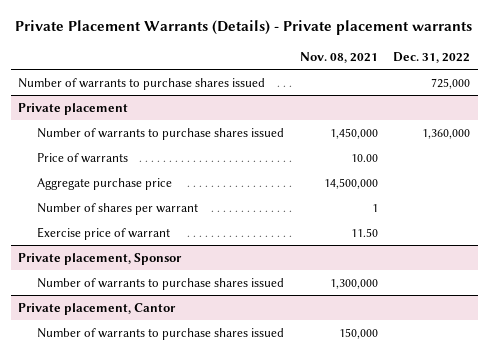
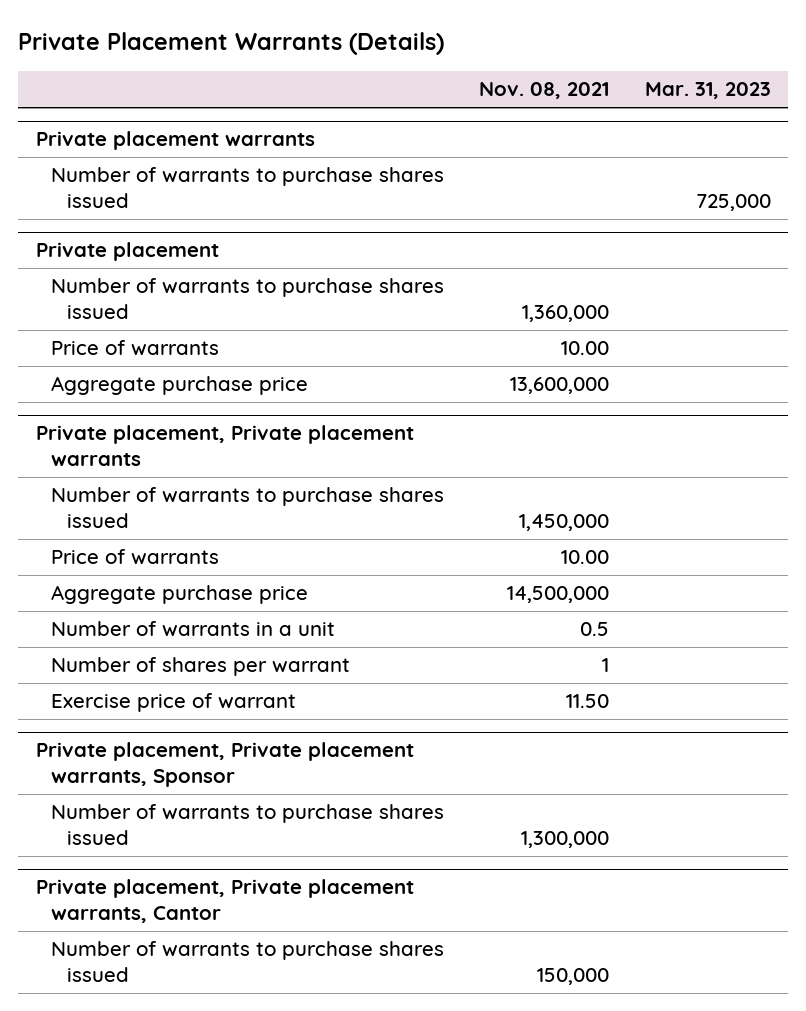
[15,19,473,35] Private Placement Warrants (Details) - Private placement warrants -> [18,32,445,56] Private Placement Warrants (Details)
[393,51,471,63] Dec. 31, 2022 -> none
none -> [644,82,771,100] Mar. 31, 2023
none -> [35,131,315,151] Private placement warrants
none -> [51,278,445,320] Number of warrants to purchase shares issued
none -> [51,340,220,357] Price of warrants
none -> [51,376,309,396] Aggregate purchase price
none -> [35,425,414,467] Private placement, Private placement warrants
none -> [51,621,336,638] Number of warrants in a unit
[18,252,183,265] Private placement, Sponsor -> [35,742,414,788] Private placement, Private placement warrants, Sponsor
[18,302,177,315] Private placement, Cantor -> [35,879,414,924] Private placement, Private placement warrants, Cantor

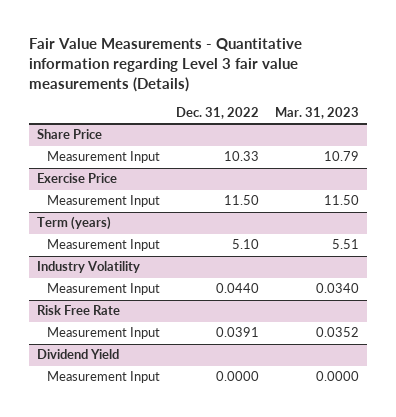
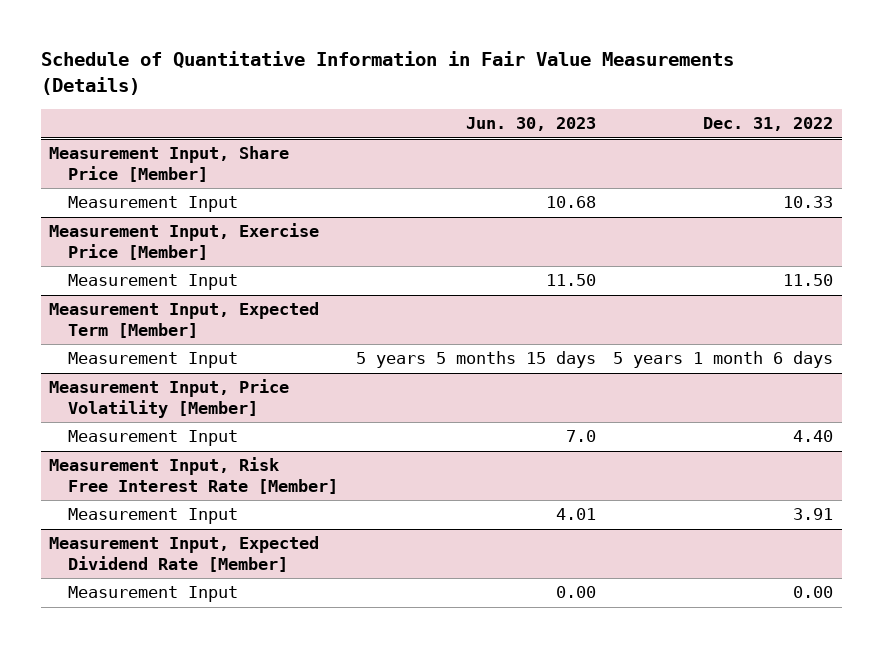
[28,37,302,92] Fair Value Measurements - Quantitative information regarding Level 3 fair value measurements (Details) -> [40,51,734,96] Schedule of Quantitative Information in Fair Value Measurements (Details)
[275,106,360,119] Mar. 31, 2023 -> none
none -> [465,117,596,132] Jun. 30, 2023
[36,129,102,140] Share Price -> [49,146,290,182] Measurement Input, Share Price [Member]
[36,173,117,184] Exercise Price -> [49,223,320,260] Measurement Input, Exercise Price [Member]
[36,216,111,231] Term (years) -> [49,302,320,338] Measurement Input, Expected Term [Member]
[232,239,260,250] 5.10 -> [613,351,834,369] 5 years 1 month 6 days
[36,261,140,274] Industry Volatility -> [49,379,290,418] Measurement Input, Price Volatility [Member]
[216,283,260,294] 0.0440 -> [793,430,834,443] 4.40
[36,305,120,316] Risk Free Rate -> [49,457,338,494] Measurement Input, Risk Free Interest Rate [Member]
[216,327,260,338] 0.0391 -> [793,508,834,521] 3.91
[36,349,119,360] Dividend Yield -> [49,536,320,572] Measurement Input, Expected Dividend Rate [Member]
[216,371,260,382] 0.0000 -> [793,586,834,599] 0.00

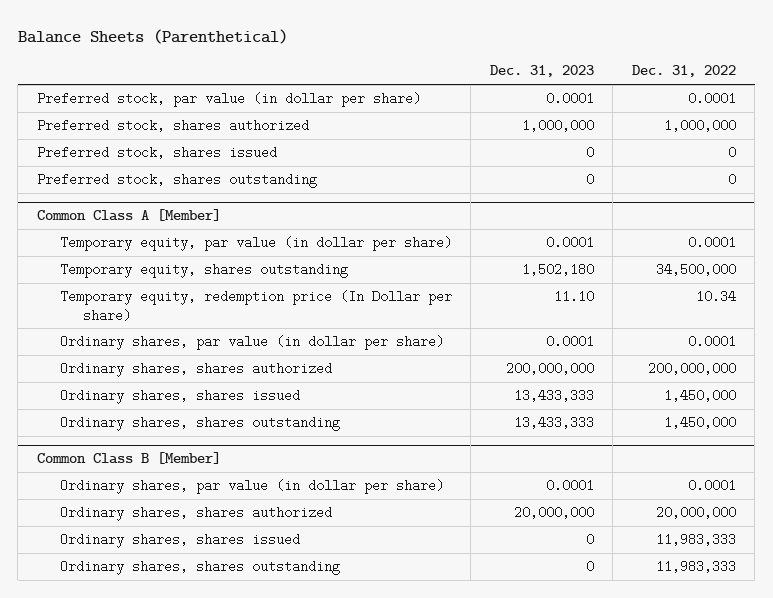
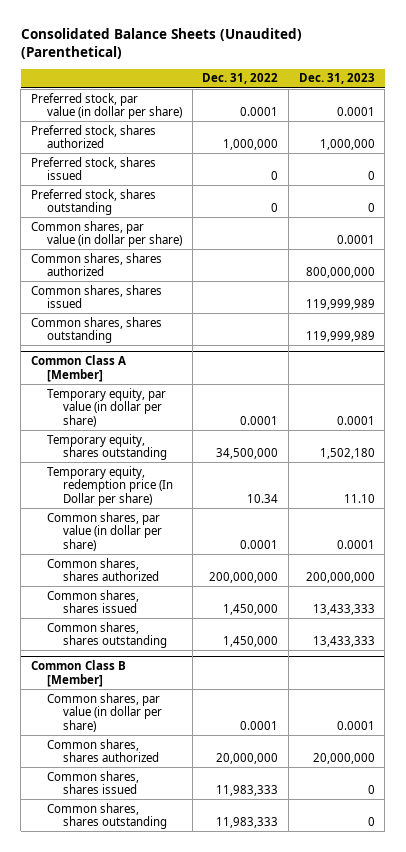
[17,28,288,44] Balance Sheets (Parenthetical) -> [20,27,302,59] Consolidated Balance Sheets (Unaudited) (Parenthetical)
none -> [31,220,183,248] Common shares, par value (in dollar per share)
none -> [31,252,163,277] Common shares, shares authorized
none -> [31,284,163,309] Common shares, shares issued
none -> [31,316,163,344] Common shares, shares outstanding
[59,335,444,351] Ordinary shares, par value (in dollar per share) -> [47,511,163,551] Common shares, par value (in dollar per share)
[59,362,332,378] Ordinary shares, shares authorized -> [47,557,160,582] Common shares, shares authorized
[59,389,300,405] Ordinary shares, shares issued -> [47,589,140,614] Common shares, shares issued
[59,416,340,432] Ordinary shares, shares outstanding -> [47,621,168,649] Common shares, shares outstanding
[59,479,444,495] Ordinary shares, par value (in dollar per share) -> [47,692,163,732] Common shares, par value (in dollar per share)
[59,506,332,522] Ordinary shares, shares authorized -> [47,738,160,763] Common shares, shares authorized
[59,533,300,549] Ordinary shares, shares issued -> [47,770,140,795] Common shares, shares issued
[59,560,340,576] Ordinary shares, shares outstanding -> [47,802,168,830] Common shares, shares outstanding

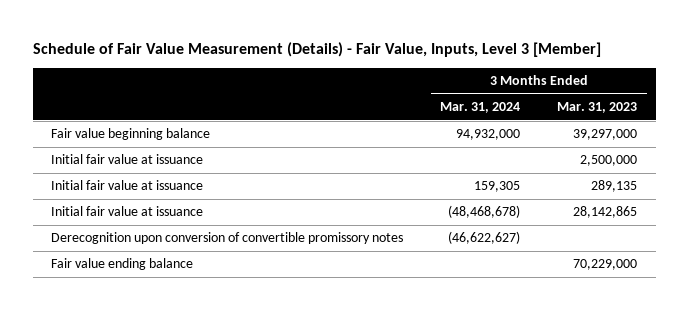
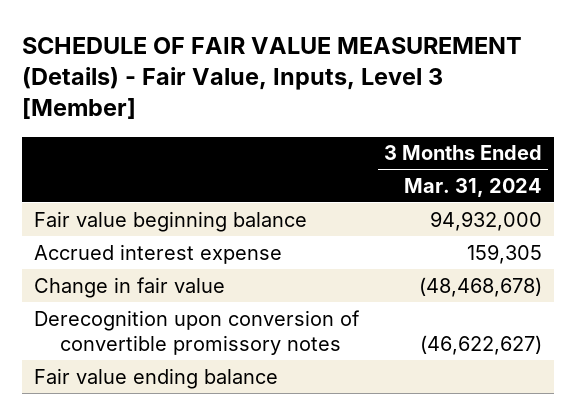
[32,42,601,58] Schedule of Fair Value Measurement (Details) - Fair Value, Inputs, Level 3 [Member] -> [22,36,523,120] SCHEDULE OF FAIR VALUE MEASUREMENT (Details) - Fair Value, Inputs, Level 3 [Member]
[557,102,638,114] Mar. 31, 2023 -> none
[51,154,204,165] Initial fair value at issuance -> none
[51,180,204,191] Initial fair value at issuance -> [34,243,283,264] Accrued interest expense
[51,206,204,217] Initial fair value at issuance -> [34,276,226,298] Change in fair value

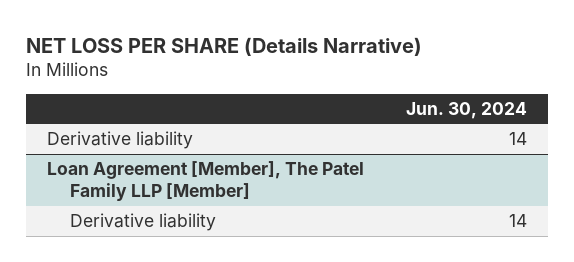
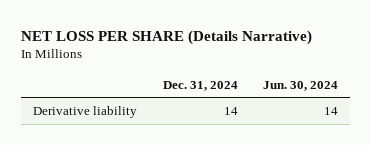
none -> [162,80,238,91] Dec. 31, 2024
[46,161,364,202] Loan Agreement [Member], The Patel Family LLP [Member] -> none
[69,213,216,232] Derivative liability -> none

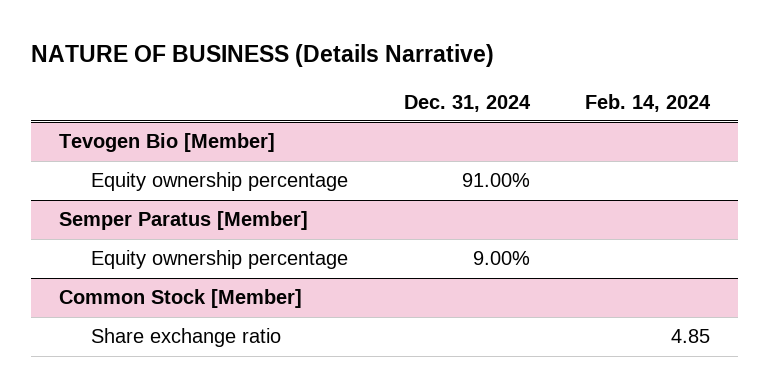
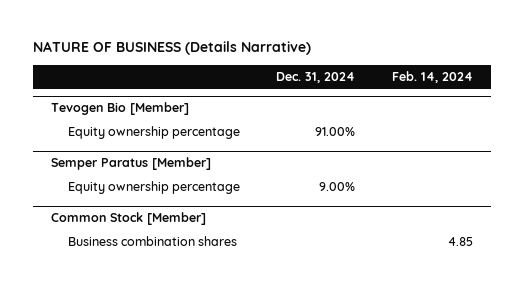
[90,328,281,348] Share exchange ratio -> [67,236,237,247] Business combination shares

